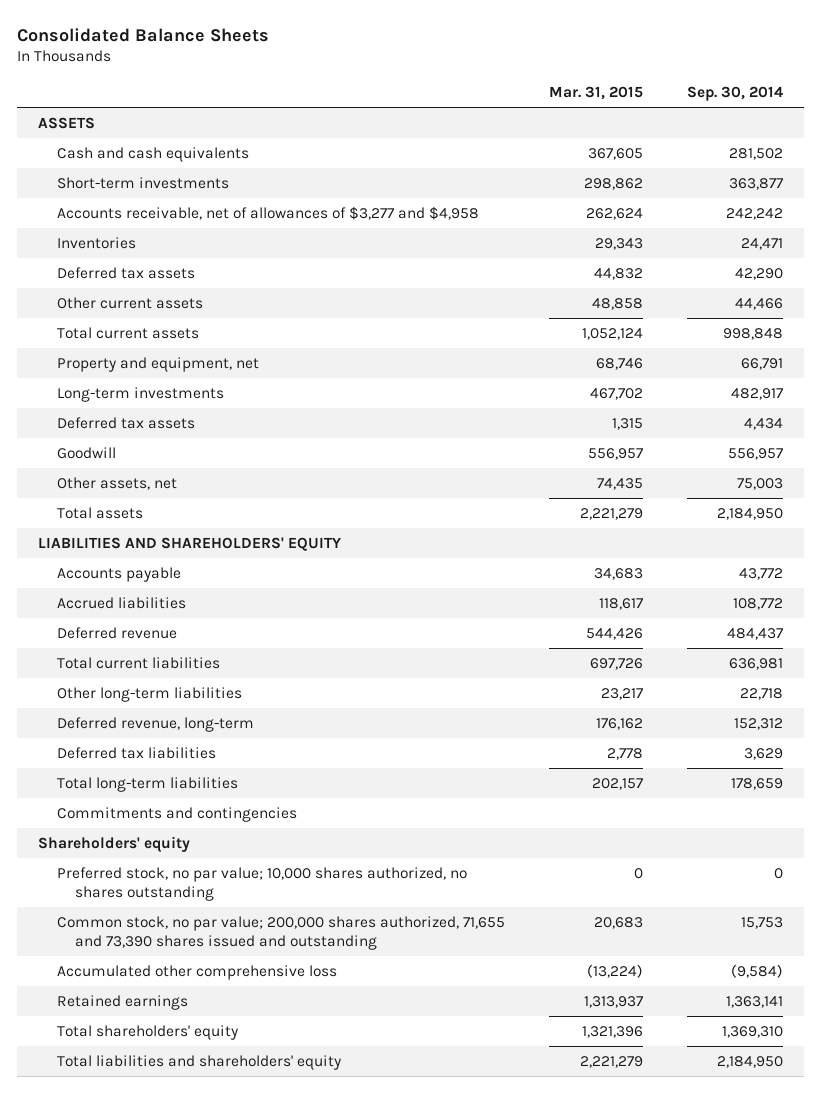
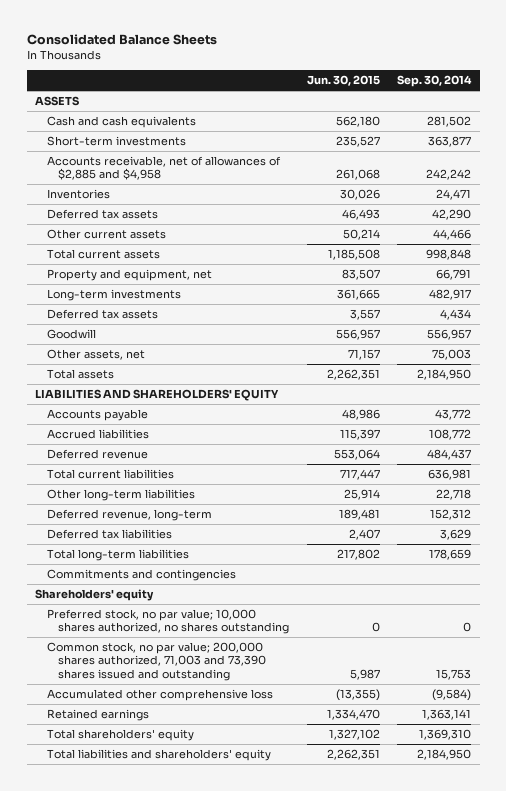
[548,85,643,100] Mar. 31, 2015 -> none
none -> [306,75,380,87] Jun. 30, 2015
[56,205,479,220] Accounts receivable, net of allowances of $3,277 and $4,958 -> [46,156,281,181] Accounts receivable, net of allowances of $2,885 and $4,958
[56,915,505,950] Common stock, no par value; 200,000 shares authorized, 71,655 and 73,390 shares issued and outstanding -> [46,642,267,681] Common stock, no par value; 200,000 shares authorized, 71,003 and 73,390 shares issued and outstanding

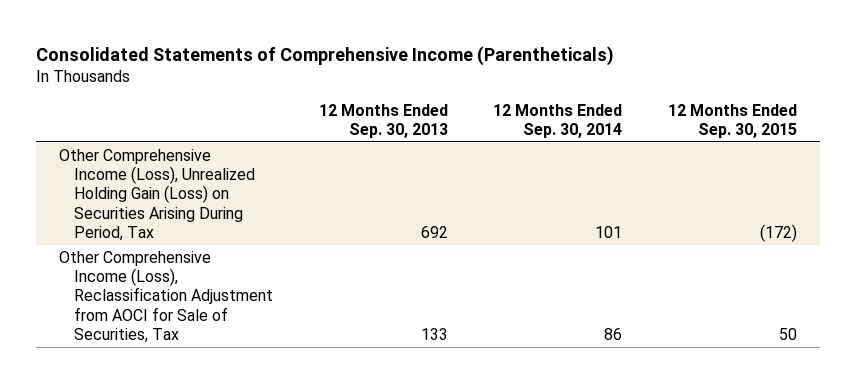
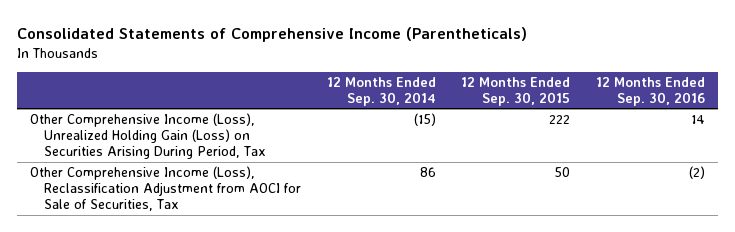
[318,103,448,138] 12 Months Ended Sep. 30, 2013 -> none
none -> [595,76,705,107] 12 Months Ended Sep. 30, 2016
[595,226,623,239] 101 -> [413,112,436,126] (15)
[759,224,797,243] (172) -> [549,114,571,124] 222

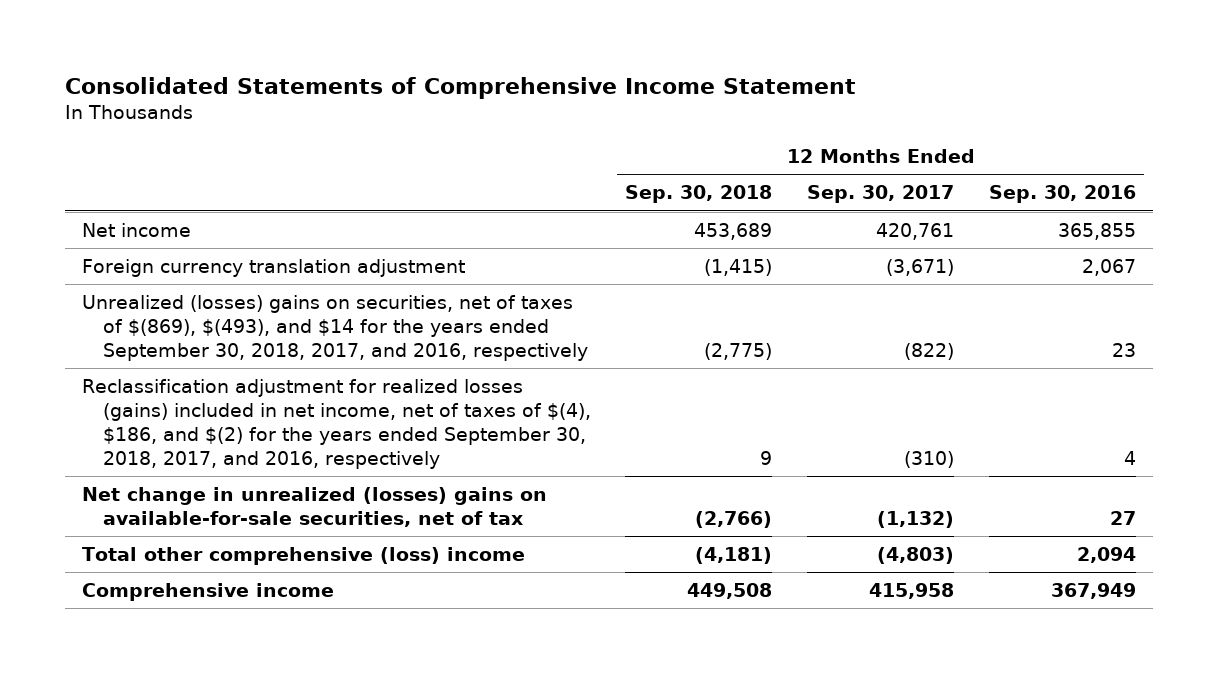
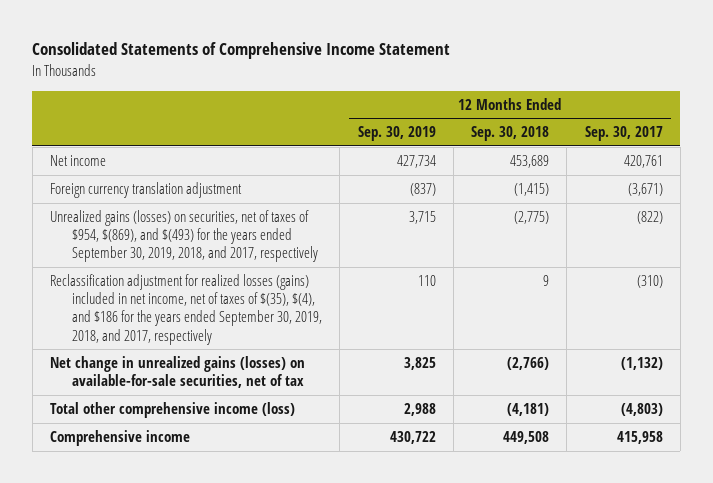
[988,185,1136,204] Sep. 30, 2016 -> none
none -> [357,126,436,142] Sep. 30, 2019
[82,295,588,361] Unrealized (losses) gains on securities, net of taxes of $(869), $(493), and $14 for the years ended September 30, 2018, 2017, and 2016, respectively -> [50,210,319,263] Unrealized gains (losses) on securities, net of taxes of $954, $(869), and $(493) for the years ended September 30, 2019, 2018, and 2017, respectively
[82,379,591,469] Reclassification adjustment for realized losses (gains) included in net income, net of taxes of $(4), $186, and $(2) for the years ended September 30, 2018, 2017, and 2016, respectively -> [50,274,323,345] Reclassification adjustment for realized losses (gains) included in net income, net of taxes of $(35), $(4), and $186 for the years ended September 30, 2019, 2018, and 2017, respectively
[82,487,548,527] Net change in unrealized (losses) gains on available-for-sale securities, net of tax -> [50,356,306,389] Net change in unrealized gains (losses) on available-for-sale securities, net of tax
[82,547,526,566] Total other comprehensive (loss) income -> [50,402,296,419] Total other comprehensive income (loss)

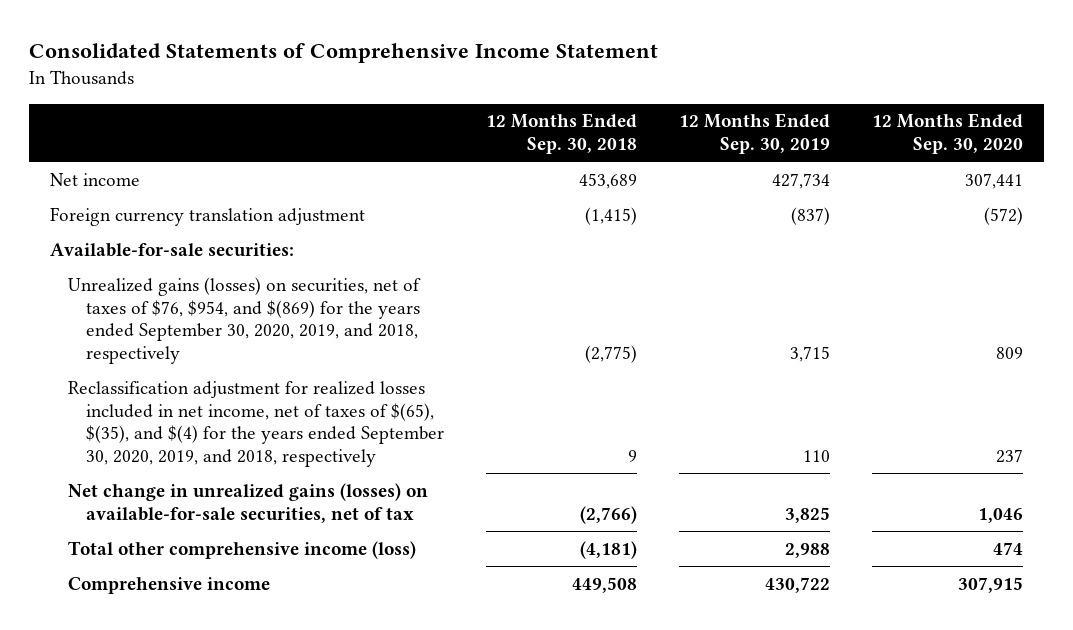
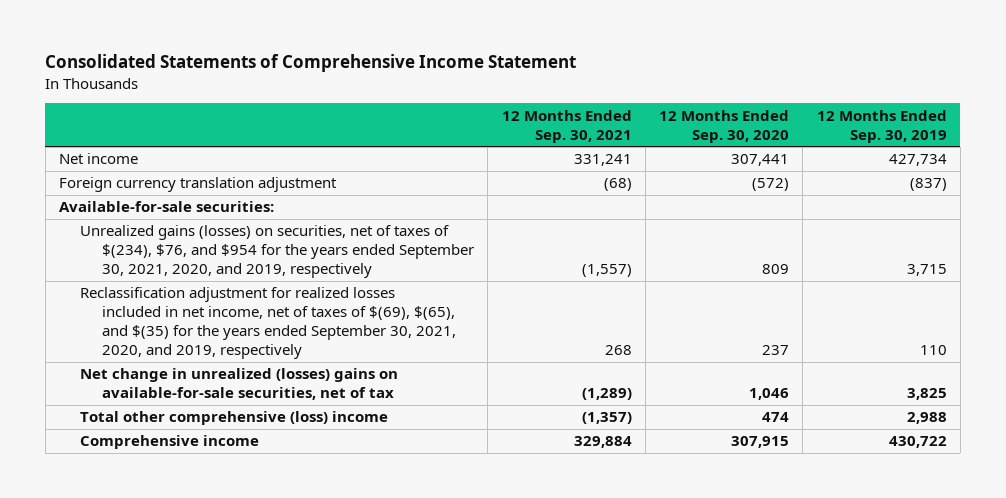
[485,113,637,155] 12 Months Ended Sep. 30, 2018 -> none
none -> [501,109,632,143] 12 Months Ended Sep. 30, 2021
[67,276,421,365] Unrealized gains (losses) on securities, net of taxes of $76, $954, and $(869) for the years ended September 30, 2020, 2019, and 2018, respectively -> [80,225,474,279] Unrealized gains (losses) on securities, net of taxes of $(234), $76, and $954 for the years ended September 30, 2021, 2020, and 2019, respectively
[67,380,444,468] Reclassification adjustment for realized losses included in net income, net of taxes of $(65), $(35), and $(4) for the years ended September 30, 2020, 2019, and 2018, respectively -> [80,287,456,360] Reclassification adjustment for realized losses included in net income, net of taxes of $(69), $(65), and $(35) for the years ended September 30, 2021, 2020, and 2019, respectively
[67,482,428,523] Net change in unrealized gains (losses) on available-for-sale securities, net of tax -> [80,368,399,401] Net change in unrealized (losses) gains on available-for-sale securities, net of tax
[67,540,416,559] Total other comprehensive income (loss) -> [80,411,389,426] Total other comprehensive (loss) income

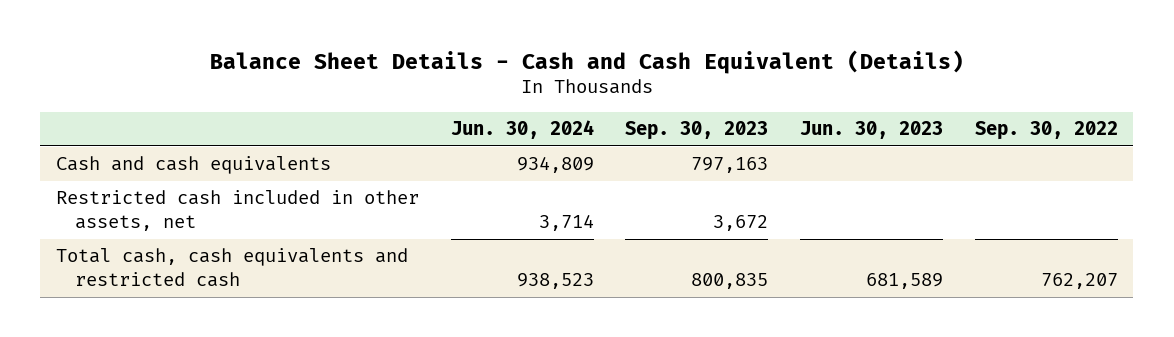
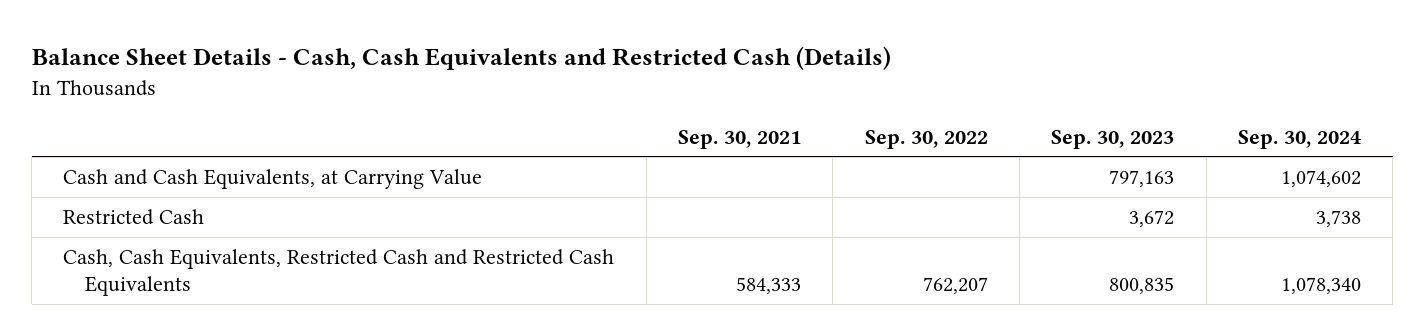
[209,49,964,74] Balance Sheet Details - Cash and Cash Equivalent (Details) -> [31,46,891,71] Balance Sheet Details - Cash, Cash Equivalents and Restricted Cash (Details)
[450,120,594,140] Jun. 30, 2024 -> none
[800,121,944,140] Jun. 30, 2023 -> none
none -> [678,129,802,149] Sep. 30, 2021
none -> [1238,129,1362,149] Sep. 30, 2024
[56,156,332,175] Cash and cash equivalents -> [63,168,483,189] Cash and Cash Equivalents, at Carrying Value
[56,190,420,232] Restricted cash included in other assets, net -> [63,208,205,225] Restricted Cash
[56,248,409,288] Total cash, cash equivalents and restricted cash -> [63,248,615,297] Cash, Cash Equivalents, Restricted Cash and Restricted Cash Equivalents

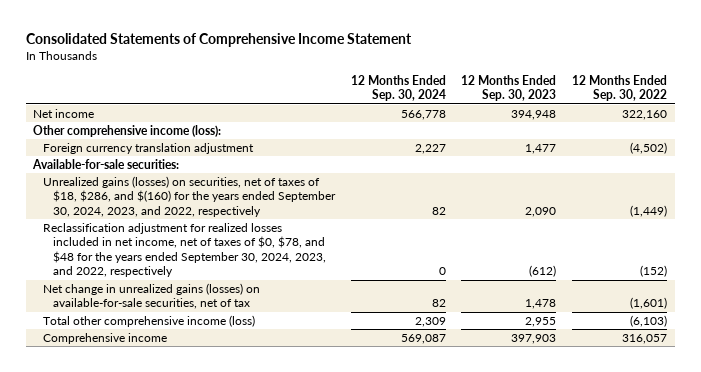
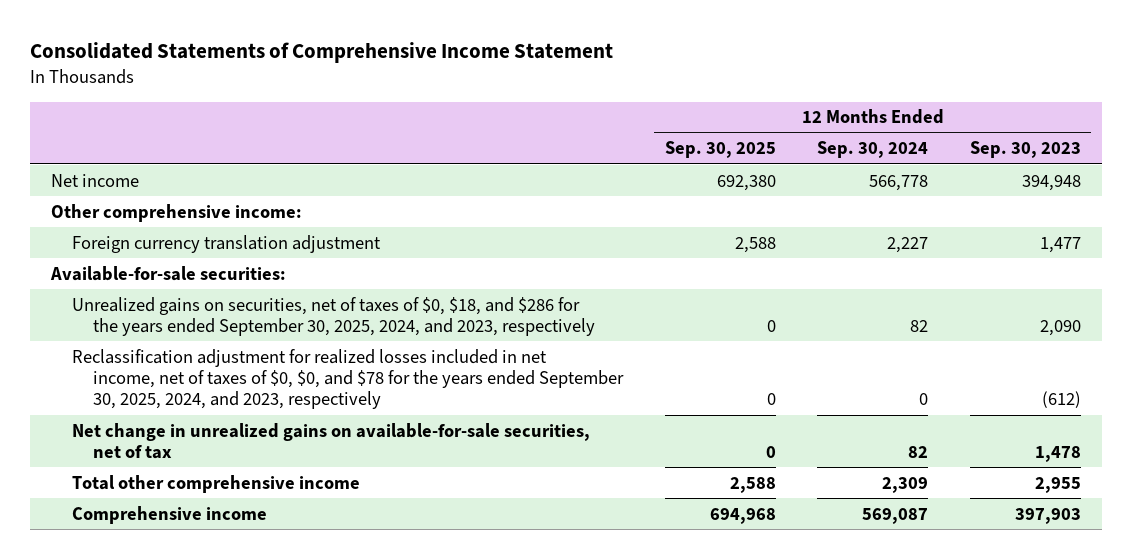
[572,74,668,102] 12 Months Ended Sep. 30, 2022 -> none
none -> [664,141,776,159] Sep. 30, 2025
[33,125,222,138] Other comprehensive income (loss): -> [50,203,302,222] Other comprehensive income:
[43,176,336,217] Unrealized gains (losses) on securities, net of taxes of $18, $286, and $(160) for the years ended September 30, 2024, 2023, and 2022, respectively -> [71,296,595,336] Unrealized gains on securities, net of taxes of $0, $18, and $286 for the years ended September 30, 2025, 2024, and 2023, respectively
[43,223,326,278] Reclassification adjustment for realized losses included in net income, net of taxes of $0, $78, and $48 for the years ended September 30, 2024, 2023, and 2022, respectively -> [71,348,624,410] Reclassification adjustment for realized losses included in net income, net of taxes of $0, $0, and $78 for the years ended September 30, 2025, 2024, and 2023, respectively
[43,283,261,310] Net change in unrealized gains (losses) on available-for-sale securities, net of tax -> [71,422,590,459] Net change in unrealized gains on available-for-sale securities, net of tax
[43,315,256,328] Total other comprehensive income (loss) -> [71,474,360,493] Total other comprehensive income

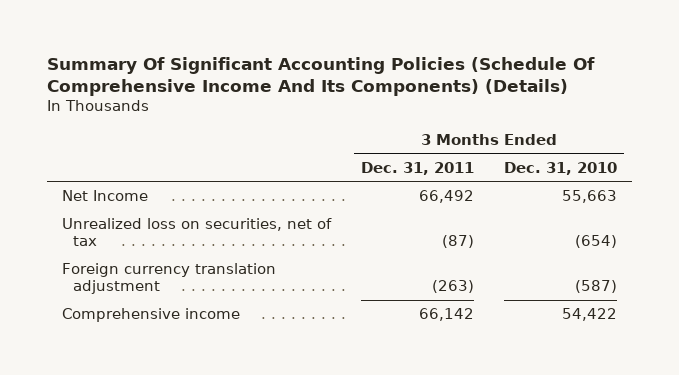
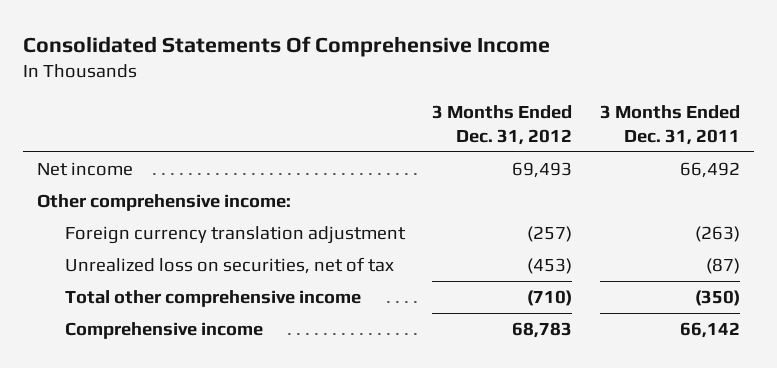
[47,56,596,96] Summary Of Significant Accounting Policies (Schedule Of Comprehensive Income And Its Components) (Details) -> [23,36,551,58] Consolidated Statements Of Comprehensive Income
[503,161,617,175] Dec. 31, 2010 -> none
none -> [432,104,573,146] 3 Months Ended Dec. 31, 2012
[62,190,149,202] Net Income -> [36,162,133,177] Net income
none -> [36,194,291,212] Other comprehensive income:
[62,218,333,247] Unrealized loss on securities, net of tax -> [64,257,394,275] Unrealized loss on securities, net of tax
none -> [64,290,361,308] Total other comprehensive income

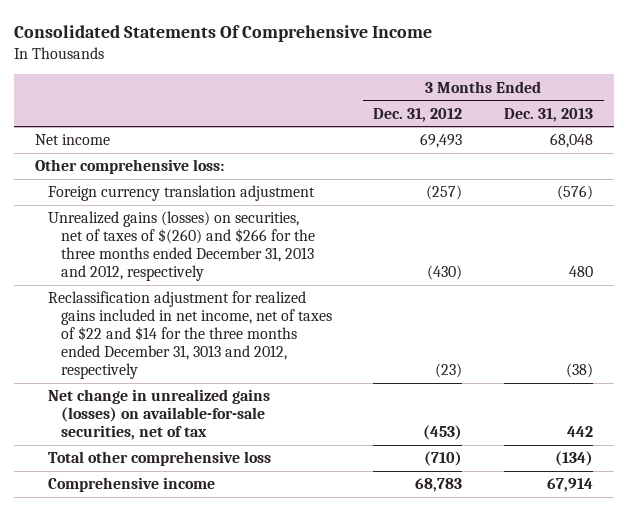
[599,104,740,146] 3 Months Ended Dec. 31, 2011 -> none
none -> [504,107,594,122] Dec. 31, 2013
[36,194,291,212] Other comprehensive income: -> [34,159,224,175] Other comprehensive loss:
[64,257,394,275] Unrealized loss on securities, net of tax -> [47,211,315,282] Unrealized gains (losses) on securities, net of taxes of $(260) and $266 for the three months ended December 31, 2013 and 2012, respectively
[527,258,573,275] (453) -> [427,265,463,281] (430)
none -> [47,291,332,380] Reclassification adjustment for realized gains included in net income, net of taxes of $22 and $14 for the three months ended December 31, 3013 and 2012, respectively
none -> [47,389,270,441] Net change in unrealized gains (losses) on available-for-sale securities, net of tax
[64,290,361,308] Total other comprehensive income -> [47,451,271,467] Total other comprehensive loss

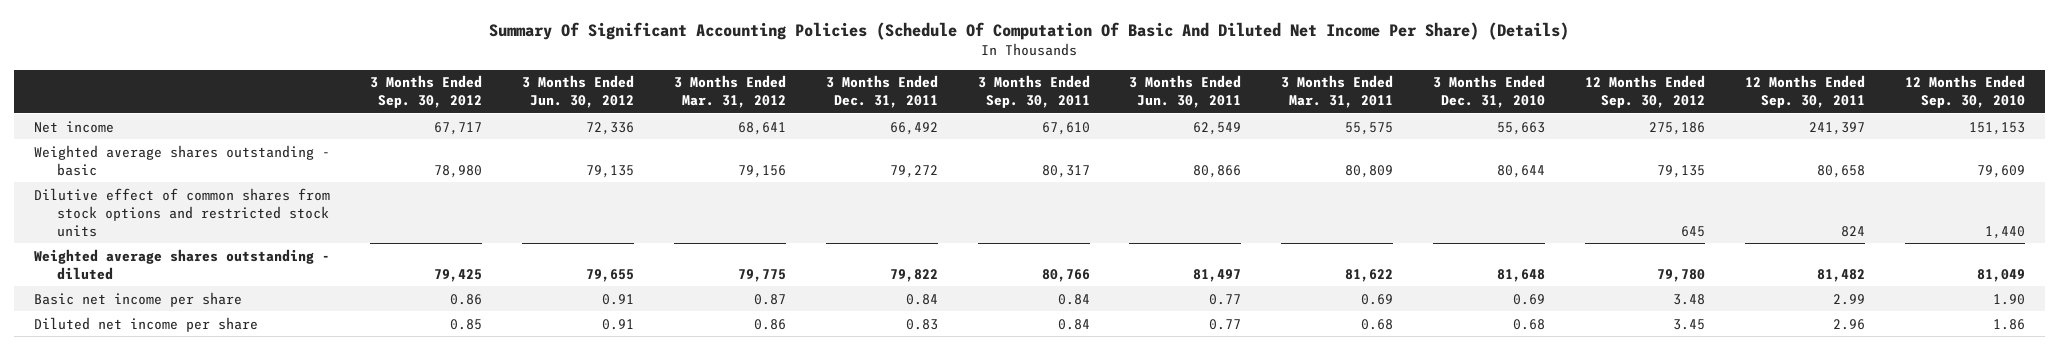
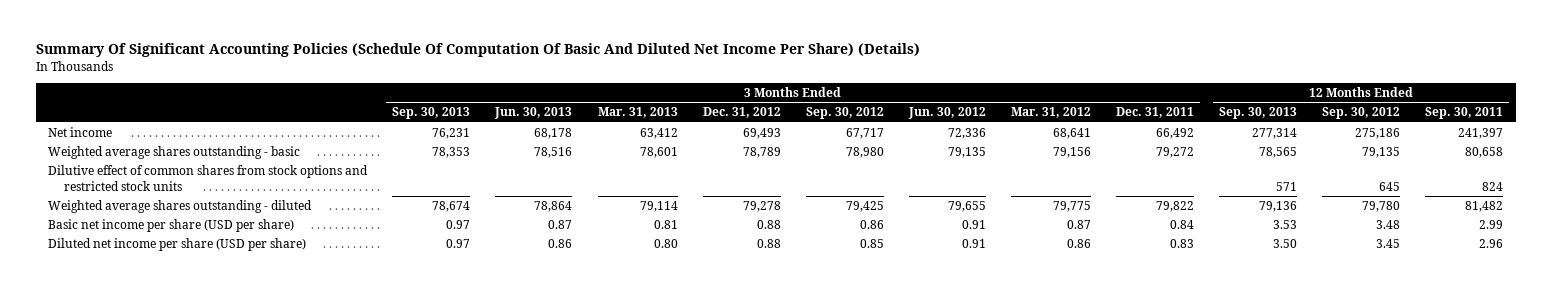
[977,75,1090,109] 3 Months Ended Sep. 30, 2011 -> none
[1129,75,1242,109] 3 Months Ended Jun. 30, 2011 -> none
[1281,75,1394,109] 3 Months Ended Mar. 31, 2011 -> none
[1433,75,1546,109] 3 Months Ended Dec. 31, 2010 -> none
[1904,75,2025,109] 12 Months Ended Sep. 30, 2010 -> none
none -> [392,107,471,120] Sep. 30, 2013
none -> [494,107,573,120] Jun. 30, 2013
none -> [597,107,678,119] Mar. 31, 2013
none -> [702,107,781,119] Dec. 31, 2012
none -> [1219,107,1298,120] Sep. 30, 2013
[34,291,243,307] Basic net income per share -> [48,219,295,233] Basic net income per share (USD per share)
[34,316,259,332] Diluted net income per share -> [48,238,307,252] Diluted net income per share (USD per share)

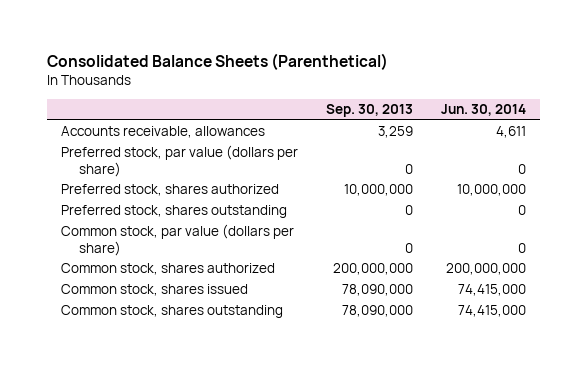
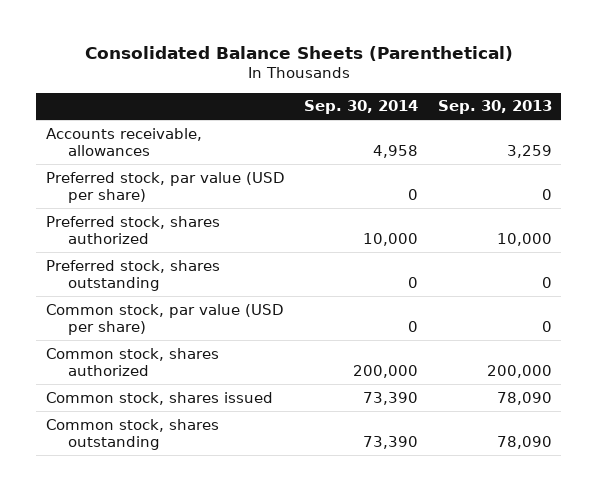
[440,104,526,117] Jun. 30, 2014 -> none
none -> [304,100,419,115] Sep. 30, 2014
[60,145,298,177] Preferred stock, par value (dollars per share) -> [45,171,285,203] Preferred stock, par value (USD per share)
[343,184,413,197] 10,000,000 -> [496,232,552,246] 10,000
[60,224,294,256] Common stock, par value (dollars per share) -> [45,303,284,335] Common stock, par value (USD per share)
[332,263,413,276] 200,000,000 -> [486,364,552,378] 200,000
[341,284,413,297] 78,090,000 -> [496,391,552,405] 78,090
[341,305,413,318] 78,090,000 -> [496,435,552,449] 78,090

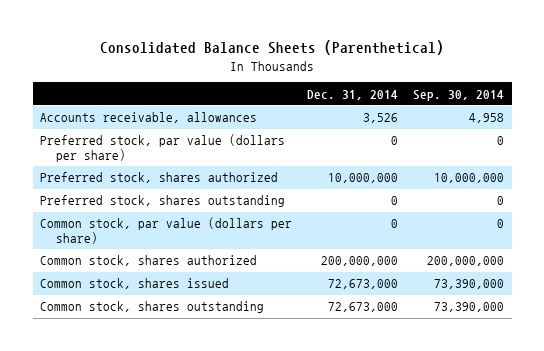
[437,100,552,115] Sep. 30, 2013 -> none
none -> [307,89,399,100] Dec. 31, 2014
[45,171,285,203] Preferred stock, par value (USD per share) -> [40,134,286,163] Preferred stock, par value (dollars per share)
[363,232,419,246] 10,000 -> [434,173,505,184] 10,000,000
[45,303,284,335] Common stock, par value (USD per share) -> [40,217,293,245] Common stock, par value (dollars per share)
[353,364,419,378] 200,000 -> [427,256,505,267] 200,000,000
[363,391,419,405] 73,390 -> [434,279,505,290] 73,390,000
[363,435,419,449] 73,390 -> [434,302,505,313] 73,390,000

